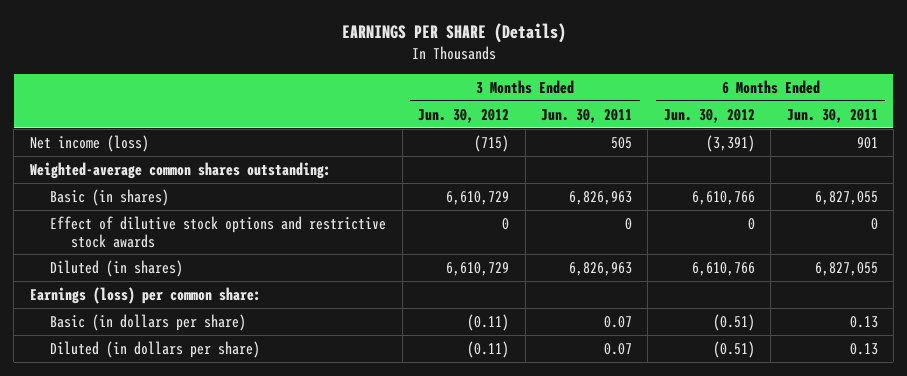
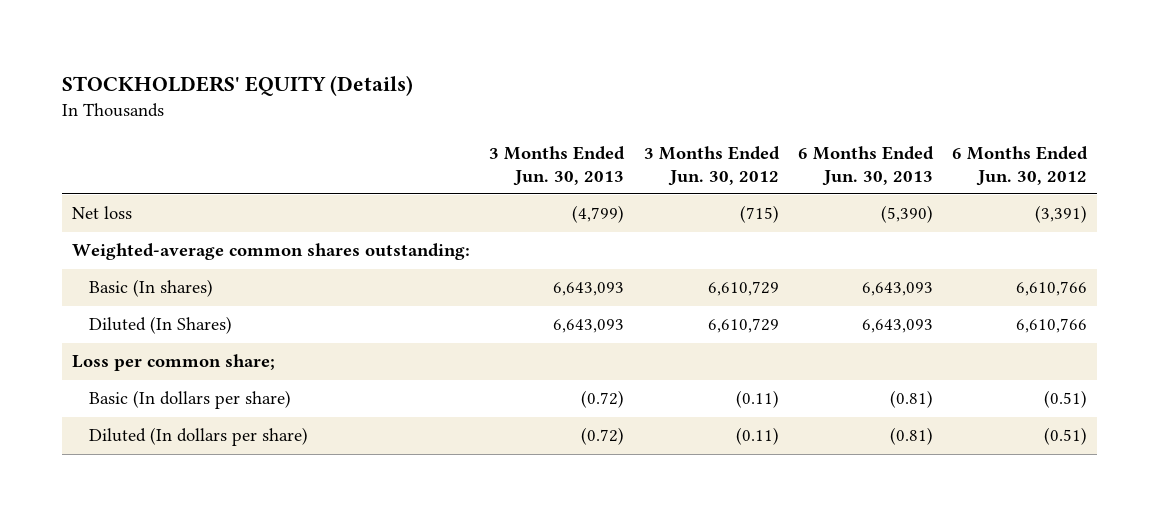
[341,22,566,43] EARNINGS PER SHARE (Details) -> [62,75,414,97] STOCKHOLDERS' EQUITY (Details)
[540,108,632,123] Jun. 30, 2011 -> none
[786,108,878,123] Jun. 30, 2011 -> none
none -> [489,145,626,186] 3 Months Ended Jun. 30, 2013
none -> [797,145,934,186] 6 Months Ended Jun. 30, 2013
[29,134,149,152] Net income (loss) -> [71,206,132,220] Net loss
[50,215,387,248] Effect of dilutive stock options and restrictive stock awards -> none
[50,188,170,206] Basic (in shares) -> [88,279,213,298] Basic (In shares)
[50,259,184,277] Diluted (in shares) -> [88,316,232,335] Diluted (In Shares)
[29,286,261,304] Earnings (loss) per common share: -> [71,354,275,372] Loss per common share;
[50,313,247,331] Basic (in dollars per share) -> [88,390,291,410] Basic (In dollars per share)
[50,340,261,358] Diluted (in dollars per share) -> [88,427,308,447] Diluted (In dollars per share)

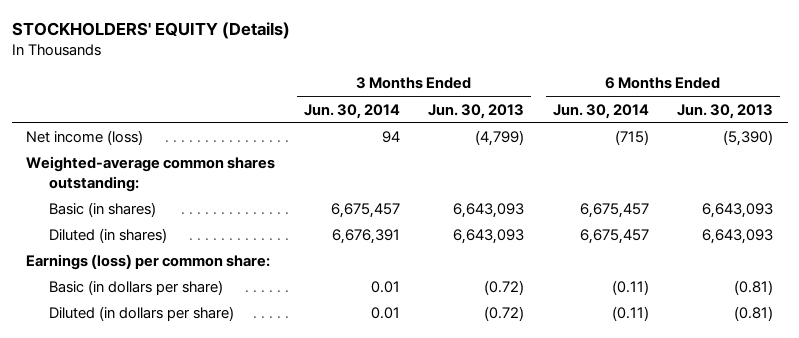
[643,145,780,186] 3 Months Ended Jun. 30, 2012 -> none
[952,145,1089,186] 6 Months Ended Jun. 30, 2012 -> none
none -> [303,103,400,119] Jun. 30, 2014
none -> [552,103,649,119] Jun. 30, 2014
[71,206,132,220] Net loss -> [26,130,144,146] Net income (loss)
[88,279,213,298] Basic (In shares) -> [48,202,156,218] Basic (in shares)
[88,316,232,335] Diluted (In Shares) -> [48,228,167,244] Diluted (in shares)
[71,354,275,372] Loss per common share; -> [26,254,271,271] Earnings (loss) per common share:
[88,390,291,410] Basic (In dollars per share) -> [48,280,223,296] Basic (in dollars per share)
[88,427,308,447] Diluted (In dollars per share) -> [48,306,234,322] Diluted (in dollars per share)

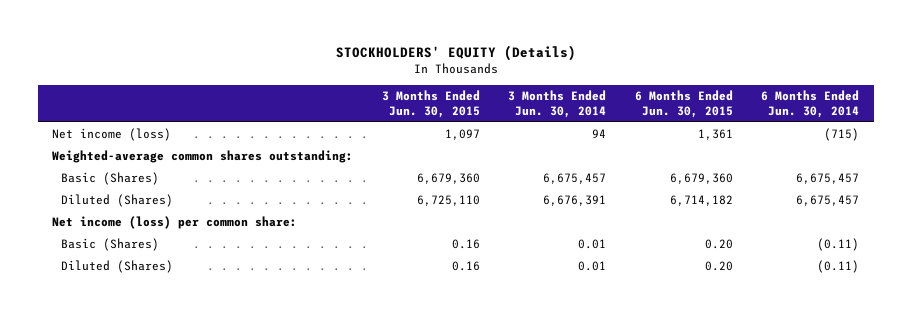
[428,103,525,119] Jun. 30, 2013 -> none
[677,103,774,119] Jun. 30, 2013 -> none
none -> [381,89,480,119] 3 Months Ended Jun. 30, 2015
none -> [634,89,733,119] 6 Months Ended Jun. 30, 2015
[48,202,156,218] Basic (in shares) -> [61,172,160,186] Basic (Shares)
[48,228,167,244] Diluted (in shares) -> [61,194,174,208] Diluted (Shares)
[26,254,271,271] Earnings (loss) per common share: -> [52,216,298,230] Net income (loss) per common share:
[48,280,223,296] Basic (in dollars per share) -> [61,238,160,252] Basic (Shares)
[48,306,234,322] Diluted (in dollars per share) -> [61,260,174,274] Diluted (Shares)

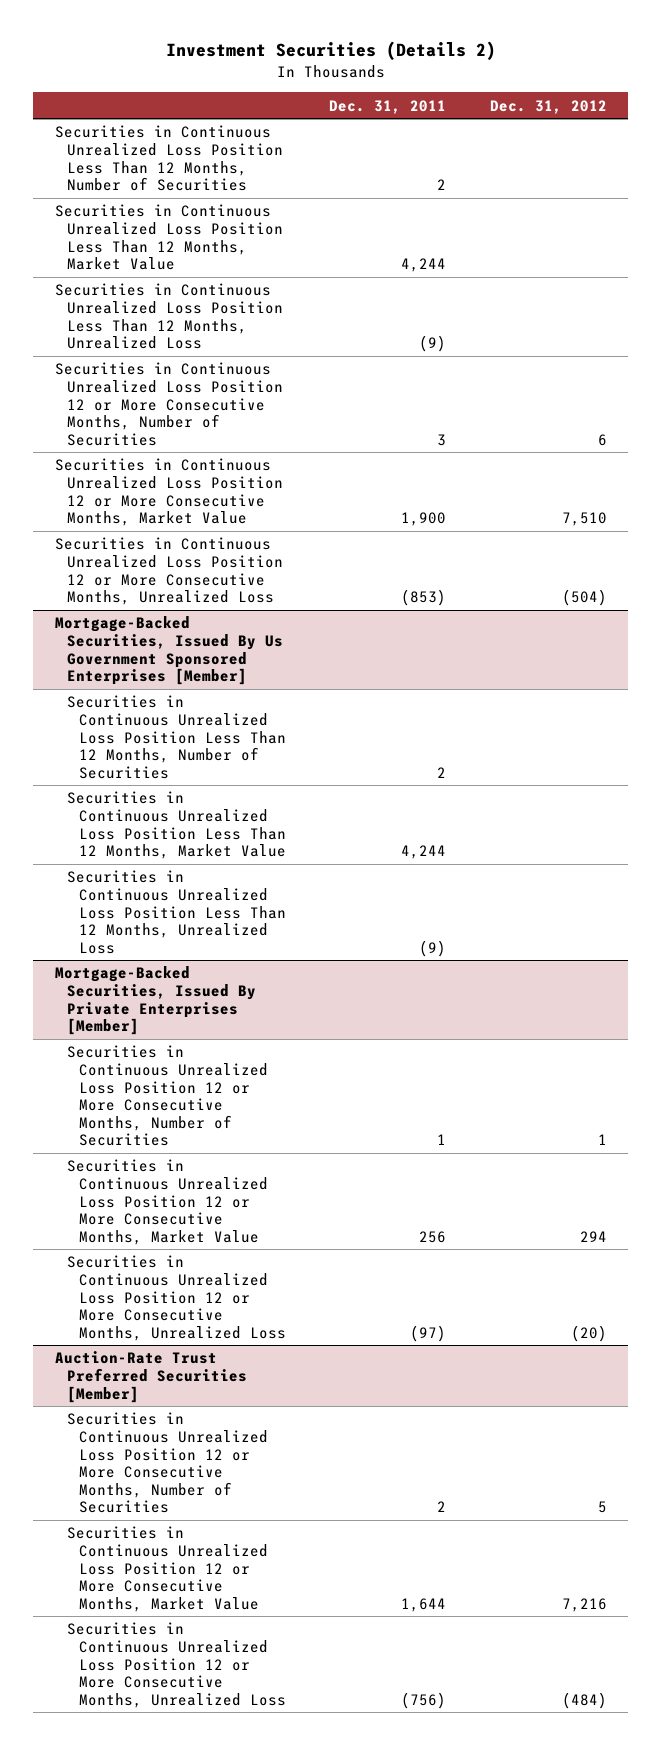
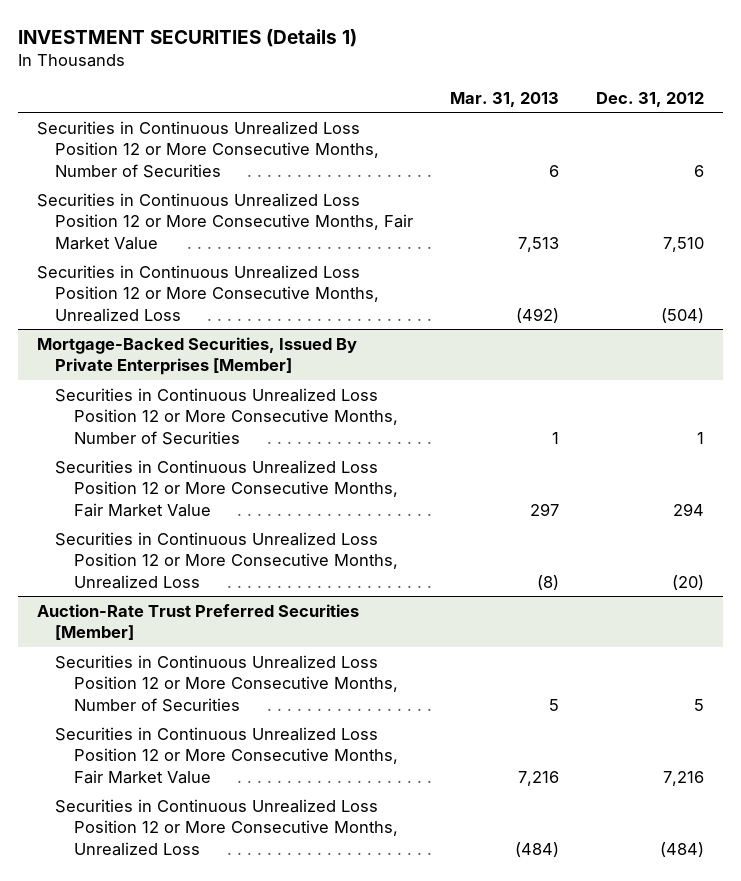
[165,41,496,61] Investment Securities (Details 2) -> [17,28,357,47] INVESTMENT SECURITIES (Details 1)
[329,99,447,114] Dec. 31, 2011 -> none
none -> [450,91,560,107] Mar. 31, 2013
[54,125,283,192] Securities in Continuous Unrealized Loss Position Less Than 12 Months, Number of Securities -> none
[54,204,283,271] Securities in Continuous Unrealized Loss Position Less Than 12 Months, Market Value -> none
[54,283,283,350] Securities in Continuous Unrealized Loss Position Less Than 12 Months, Unrealized Loss -> none
[54,458,283,527] Securities in Continuous Unrealized Loss Position 12 or More Consecutive Months, Market Value -> [36,192,414,250] Securities in Continuous Unrealized Loss Position 12 or More Consecutive Months, Fair Market Value
[54,616,283,686] Mortgage-Backed Securities, Issued By Us Government Sponsored Enterprises [Member] -> none
[66,695,286,779] Securities in Continuous Unrealized Loss Position Less Than 12 Months, Number of Securities -> none
[66,791,286,860] Securities in Continuous Unrealized Loss Position Less Than 12 Months, Market Value -> none
[66,870,286,954] Securities in Continuous Unrealized Loss Position Less Than 12 Months, Unrealized Loss -> none
[66,1159,268,1245] Securities in Continuous Unrealized Loss Position 12 or More Consecutive Months, Market Value -> [55,459,398,517] Securities in Continuous Unrealized Loss Position 12 or More Consecutive Months, Fair Market Value
[66,1526,268,1612] Securities in Continuous Unrealized Loss Position 12 or More Consecutive Months, Market Value -> [55,726,398,784] Securities in Continuous Unrealized Loss Position 12 or More Consecutive Months, Fair Market Value

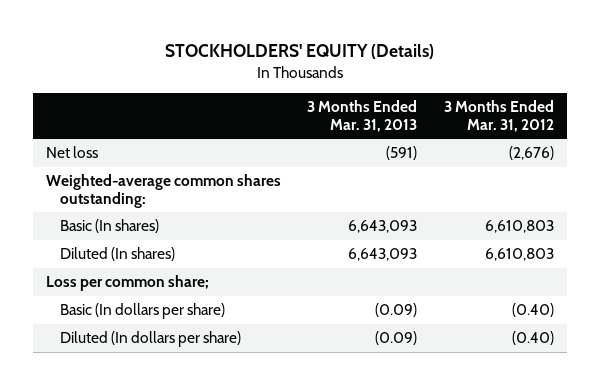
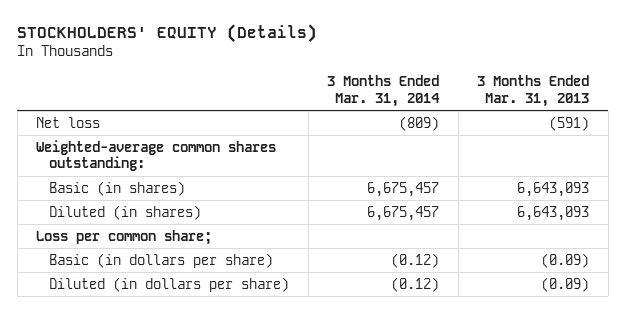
[443,100,554,132] 3 Months Ended Mar. 31, 2012 -> none
none -> [327,75,441,107] 3 Months Ended Mar. 31, 2014
[60,219,160,234] Basic (In shares) -> [49,180,186,196] Basic (in shares)
[60,247,176,262] Diluted (In shares) -> [49,204,202,220] Diluted (in shares)
[60,303,226,320] Basic (In dollars per share) -> [49,252,274,268] Basic (in dollars per share)
[60,331,242,348] Diluted (In dollars per share) -> [49,276,290,292] Diluted (in dollars per share)

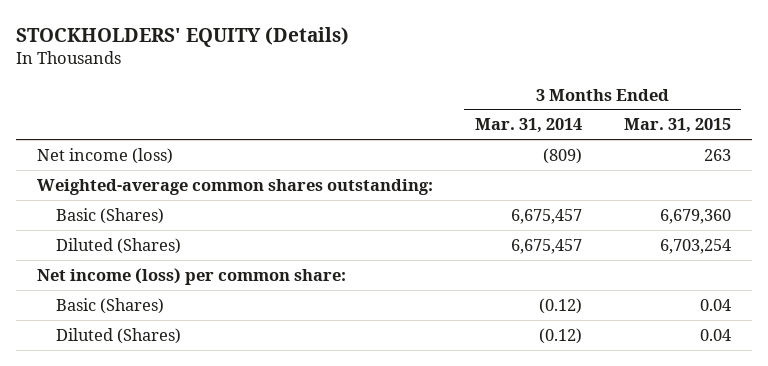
[477,75,590,107] 3 Months Ended Mar. 31, 2013 -> none
none -> [623,118,731,134] Mar. 31, 2015
[36,116,101,128] Net loss -> [37,147,174,164] Net income (loss)
[49,180,186,196] Basic (in shares) -> [56,207,165,224] Basic (Shares)
[49,204,202,220] Diluted (in shares) -> [56,237,182,254] Diluted (Shares)
[36,229,213,245] Loss per common share; -> [37,267,347,285] Net income (loss) per common share:
[49,252,274,268] Basic (in dollars per share) -> [56,297,165,314] Basic (Shares)
[49,276,290,292] Diluted (in dollars per share) -> [56,327,182,344] Diluted (Shares)

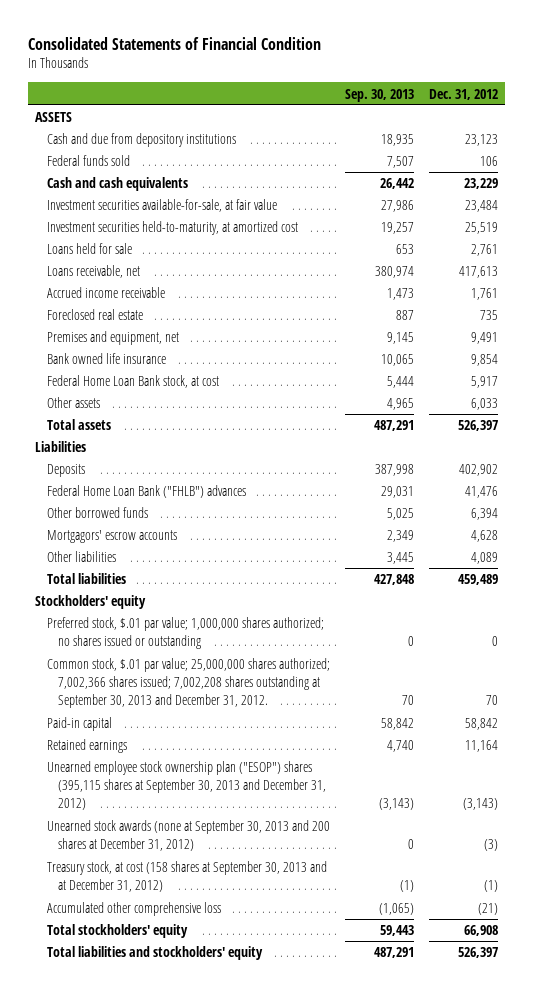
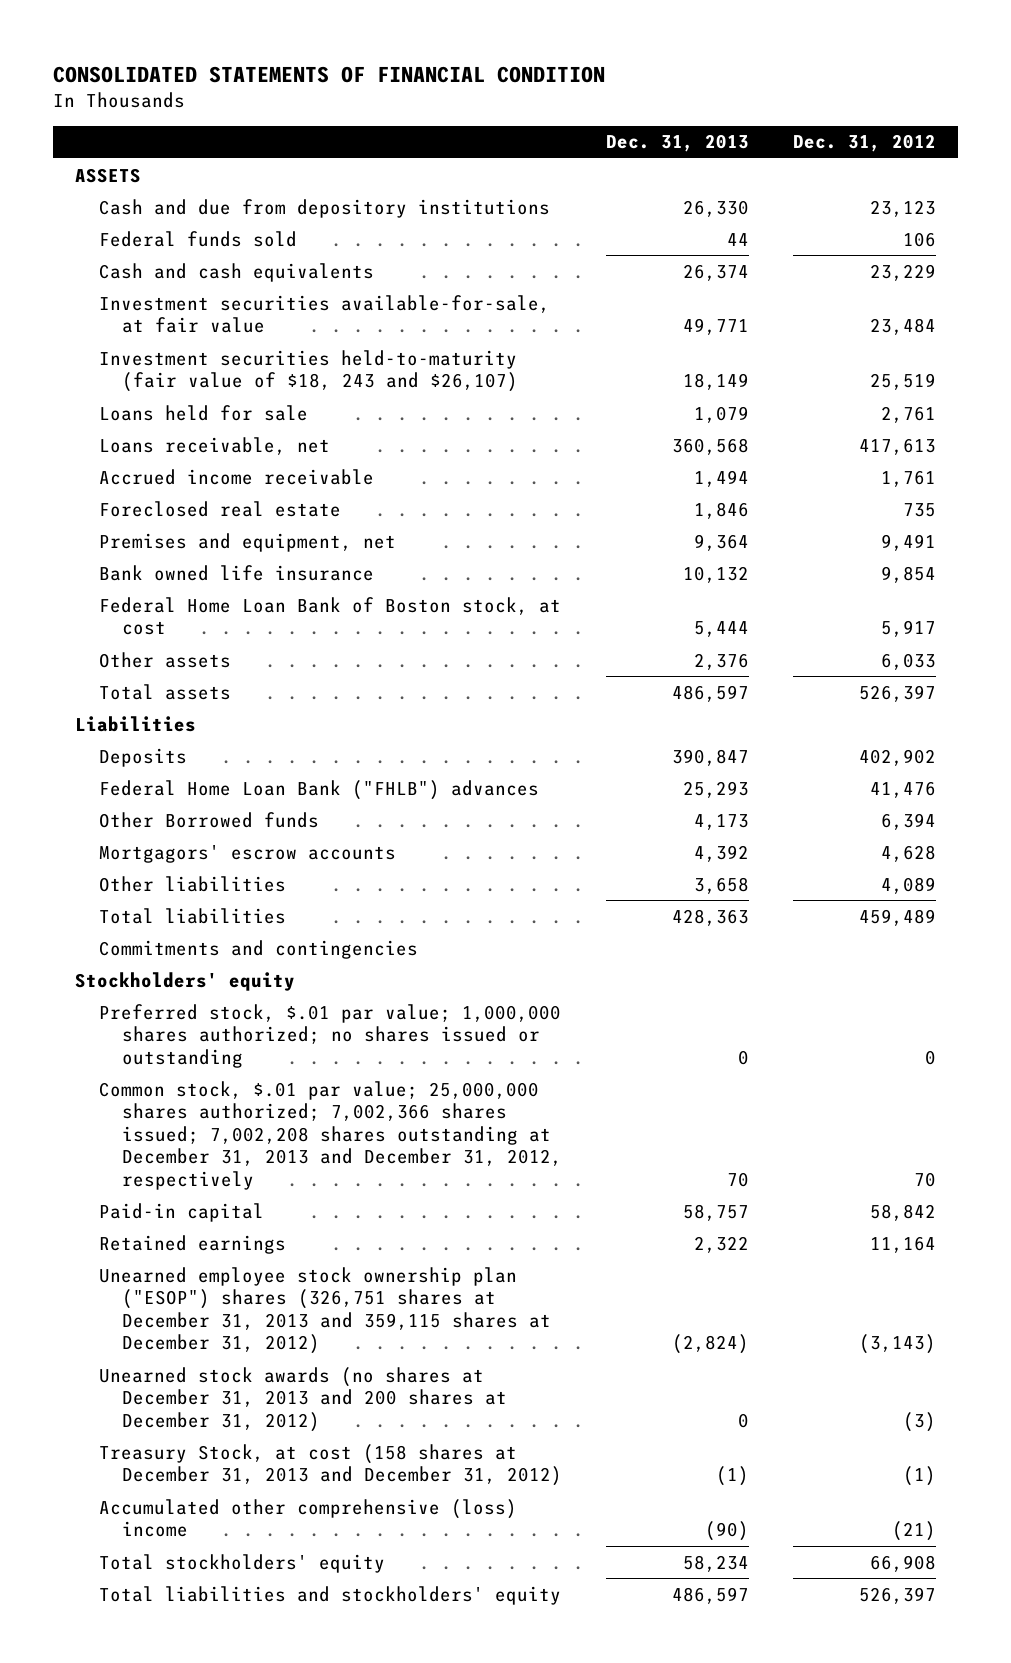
[27,36,321,50] Consolidated Statements of Financial Condition -> [53,66,606,84] CONSOLIDATED STATEMENTS OF FINANCIAL CONDITION
[344,88,414,102] Sep. 30, 2013 -> none
none -> [606,134,750,153] Dec. 31, 2013
[46,221,298,236] Investment securities held-to-maturity, at amortized cost -> [98,349,519,393] Investment securities held-to-maturity (fair value of $18, 243 and $26,107)
[46,375,219,389] Federal Home Loan Bank stock, at cost -> [98,596,561,636] Federal Home Loan Bank of Boston stock, at cost
[46,507,148,519] Other borrowed funds -> [98,811,319,828] Other Borrowed funds
none -> [98,939,418,959] Commitments and contingencies
[46,658,330,709] Common stock, $.01 par value; 25,000,000 shares authorized; 7,002,366 shares issued; 7,002,208 shares outstanding at September 30, 2013 and December 31, 2012. -> [98,1080,563,1190] Common stock, $.01 par value; 25,000,000 shares authorized; 7,002,366 shares issued; 7,002,208 shares outstanding at December 31, 2013 and December 31, 2012, respectively
[46,761,327,811] Unearned employee stock ownership plan ("ESOP") shares (395,115 shares at September 30, 2013 and December 31, 2012) -> [98,1266,552,1355] Unearned employee stock ownership plan ("ESOP") shares (326,751 shares at December 31, 2013 and 359,115 shares at December 31, 2012)
[46,820,330,852] Unearned stock awards (none at September 30, 2013 and 200 shares at December 31, 2012) -> [98,1366,508,1432] Unearned stock awards (no shares at December 31, 2013 and 200 shares at December 31, 2012)
[46,861,327,893] Treasury stock, at cost (158 shares at September 30, 2013 and at December 31, 2012) -> [98,1443,563,1487] Treasury Stock, at cost (158 shares at December 31, 2013 and December 31, 2012)
[46,902,221,917] Accumulated other comprehensive loss -> [98,1498,517,1538] Accumulated other comprehensive (loss) income

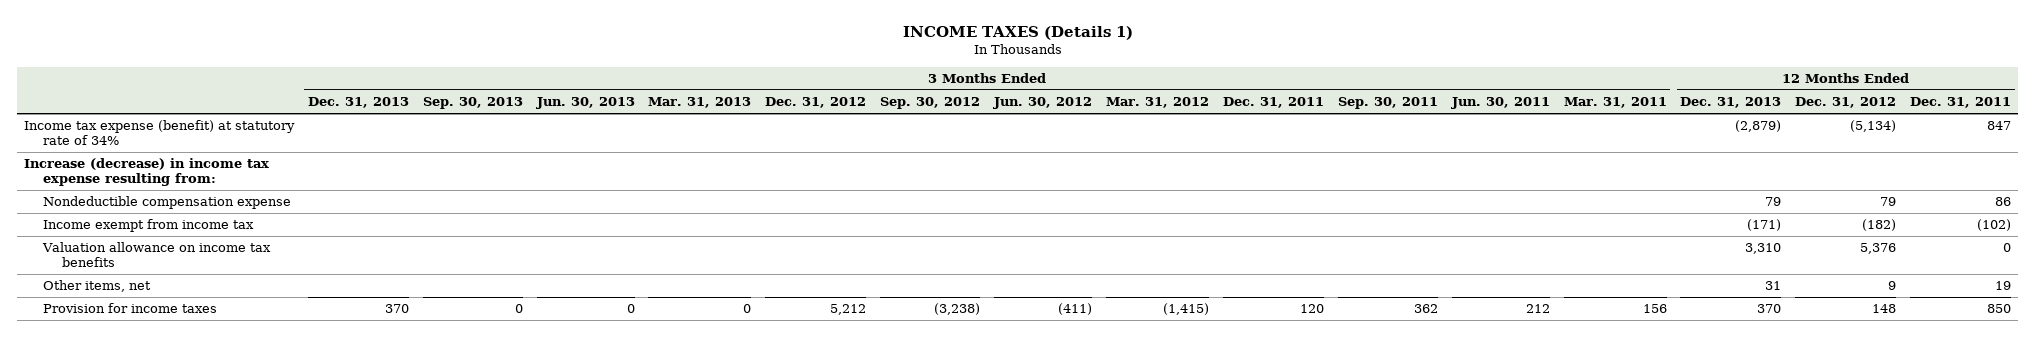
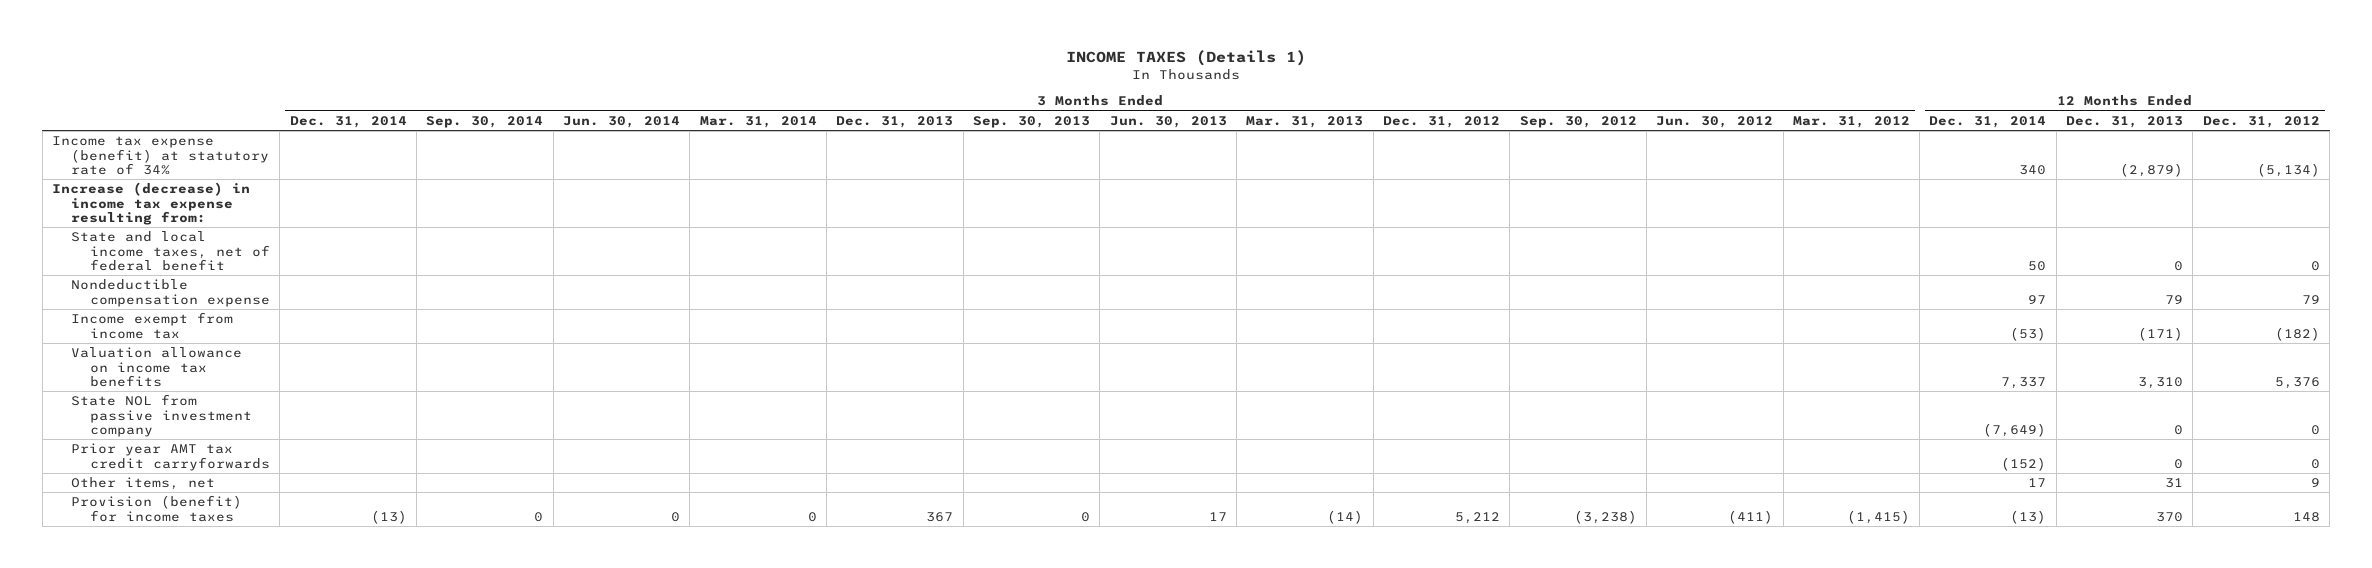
[1222,97,1324,109] Dec. 31, 2011 -> none
[1337,97,1438,110] Sep. 30, 2011 -> none
[1450,97,1550,110] Jun. 30, 2011 -> none
[1563,97,1667,109] Mar. 31, 2011 -> none
[1910,97,2012,109] Dec. 31, 2011 -> none
none -> [289,115,407,128] Dec. 31, 2014
none -> [426,115,544,128] Sep. 30, 2014
none -> [563,115,681,128] Jun. 30, 2014
none -> [699,115,817,128] Mar. 31, 2014
none -> [1929,115,2047,128] Dec. 31, 2014
none -> [71,231,271,271] State and local income taxes, net of federal benefit
none -> [71,394,253,437] State NOL from passive investment company
none -> [71,443,271,471] Prior year AMT tax credit carryforwards
[42,303,217,314] Provision for income taxes -> [71,495,243,522] Provision (benefit) for income taxes
[384,304,409,314] 370 -> [926,511,954,522] 367
[626,304,635,314] 0 -> [1208,511,1227,521] 17
[743,304,752,314] 0 -> [1327,509,1364,524] (14)

